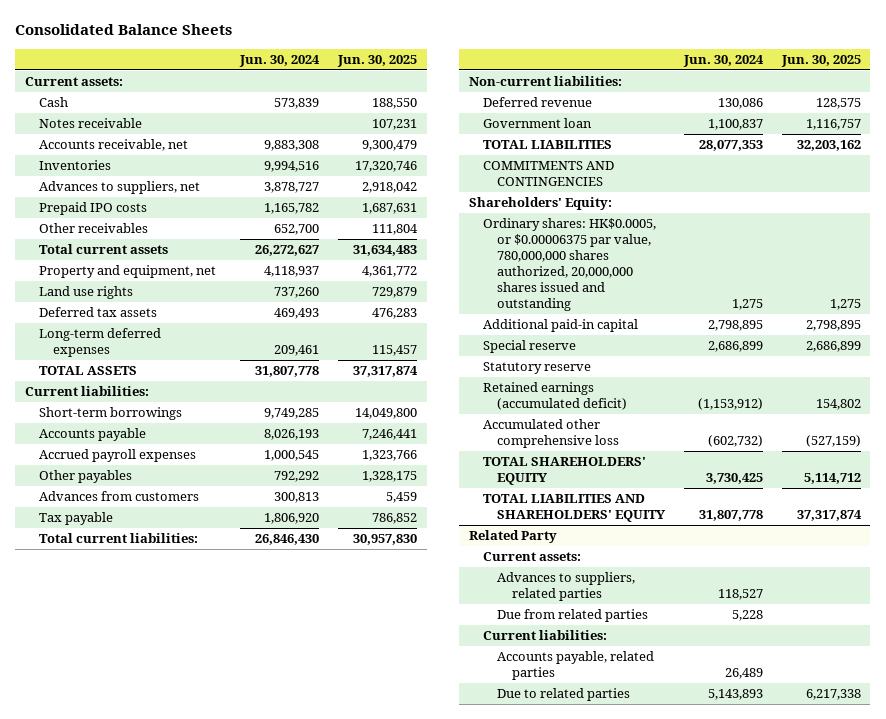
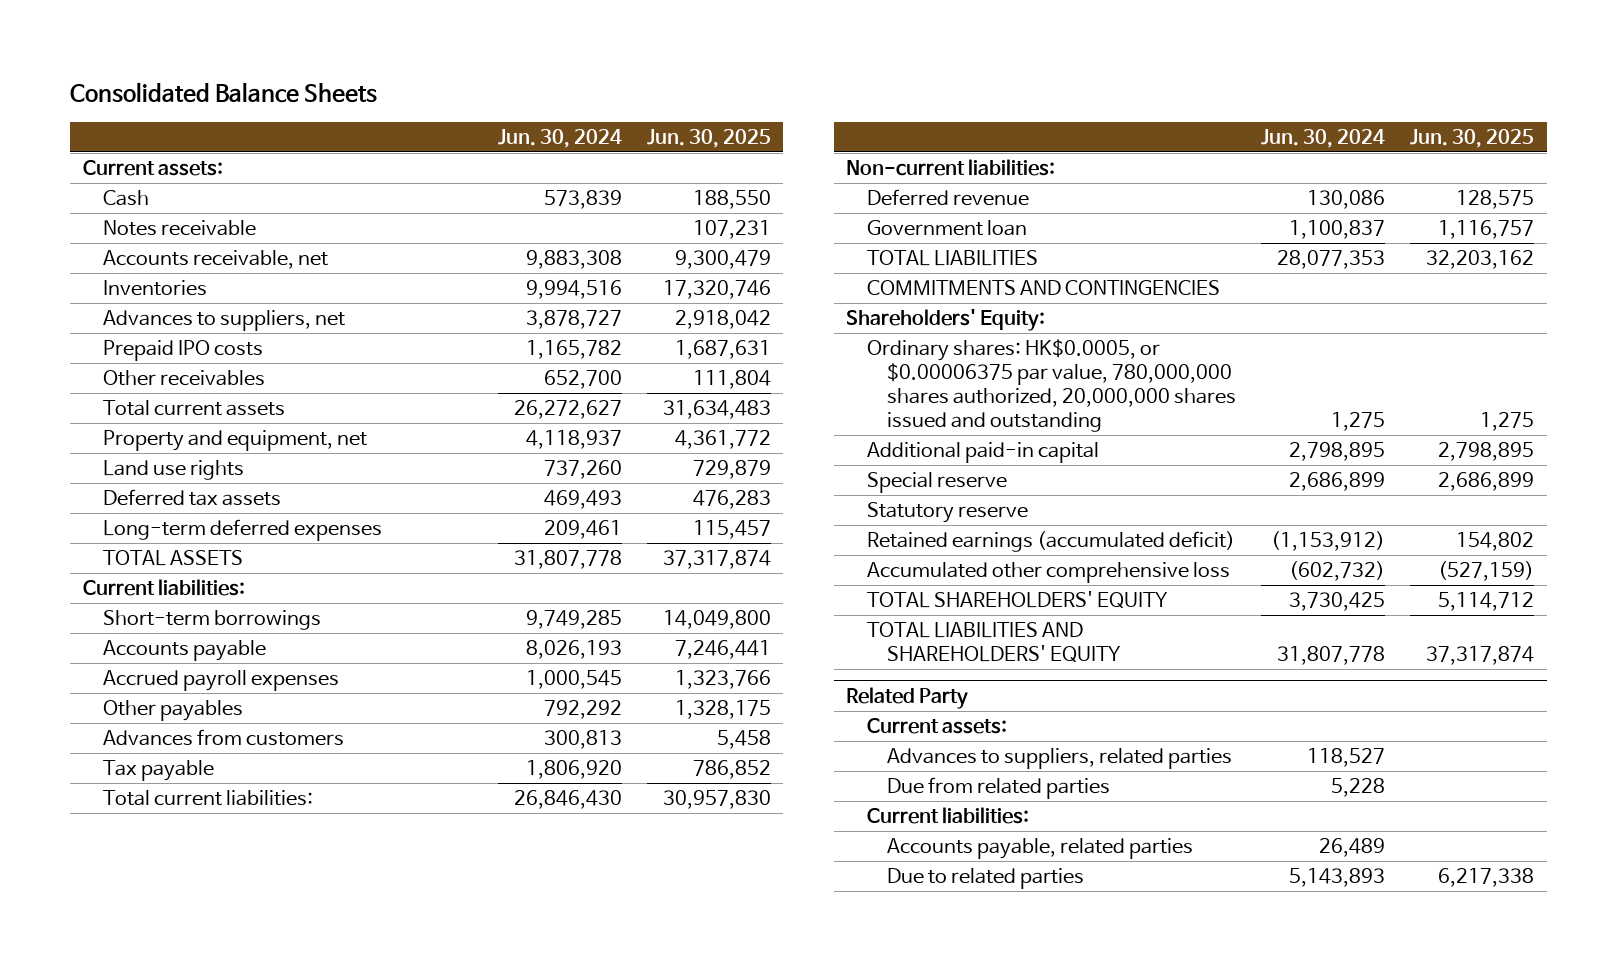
[386,492,418,504] 5,459 -> [716,730,771,750] 5,458

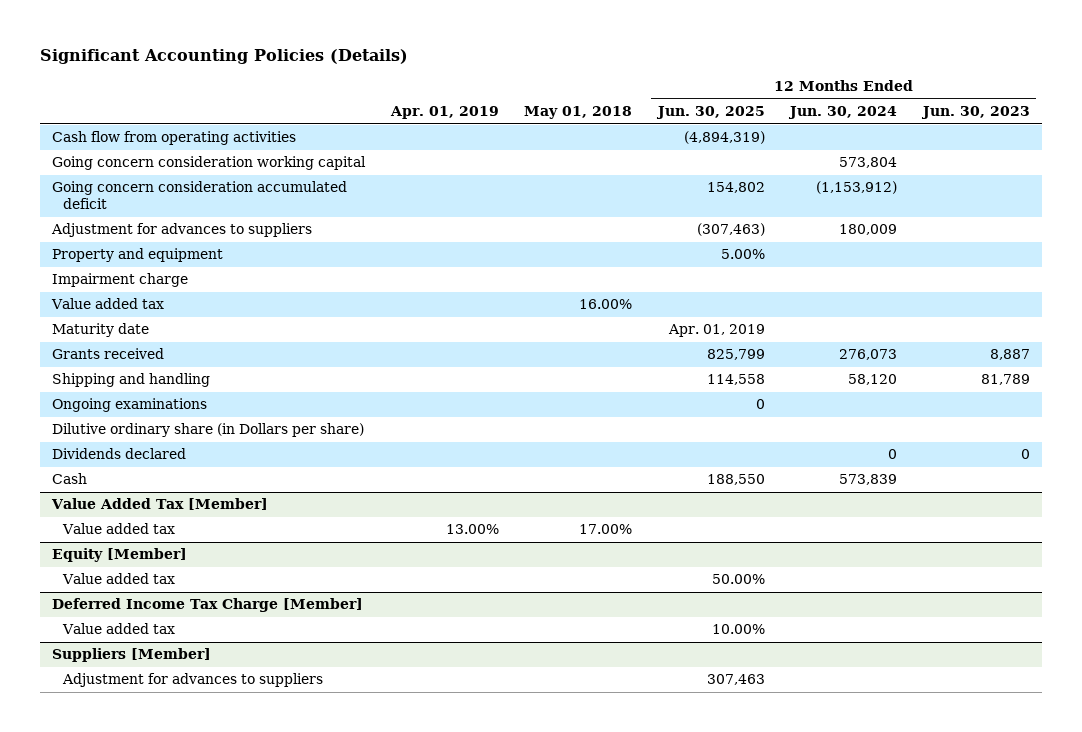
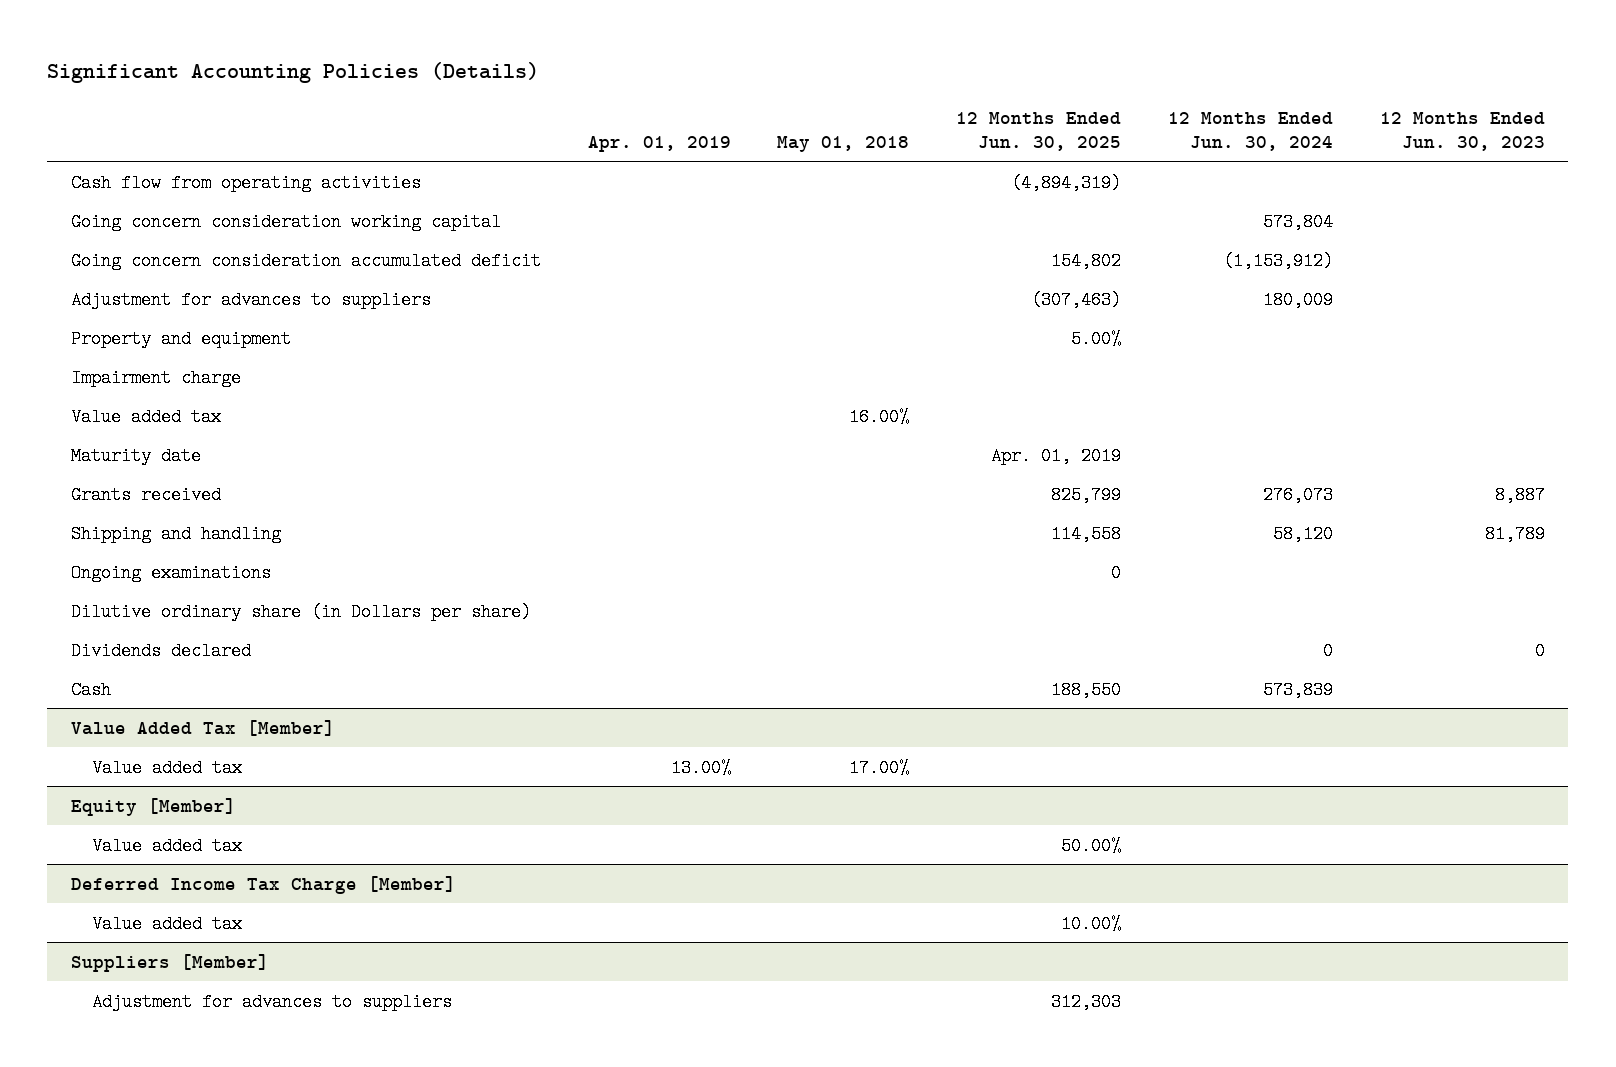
[706,674,765,686] 307,463 -> [1051,992,1122,1011] 312,303

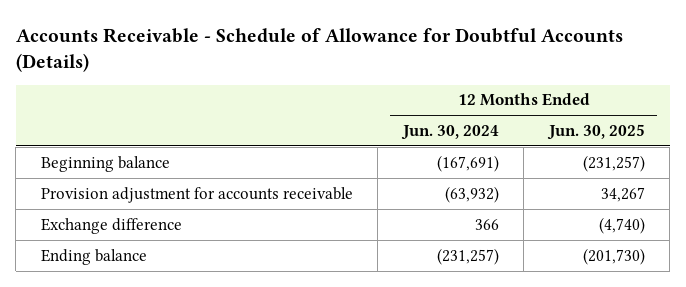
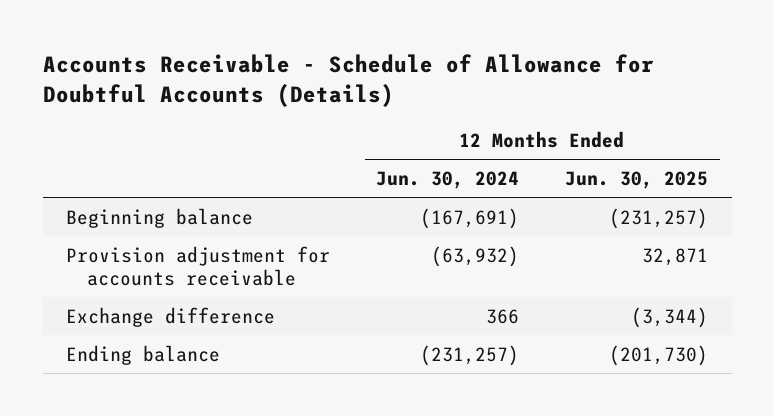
[600,186,645,202] 34,267 -> [642,247,709,266] 32,871
[598,216,645,234] (4,740) -> [631,306,709,328] (3,344)

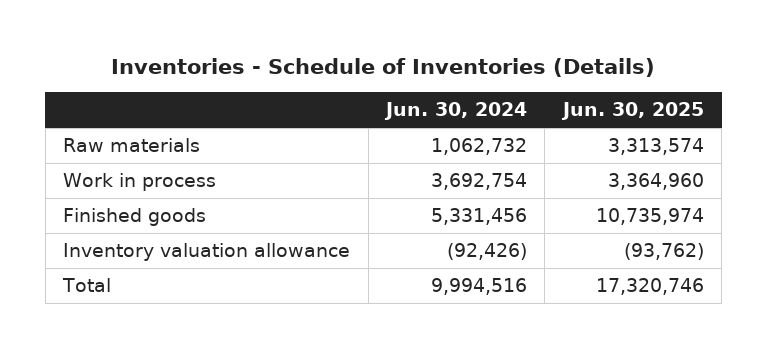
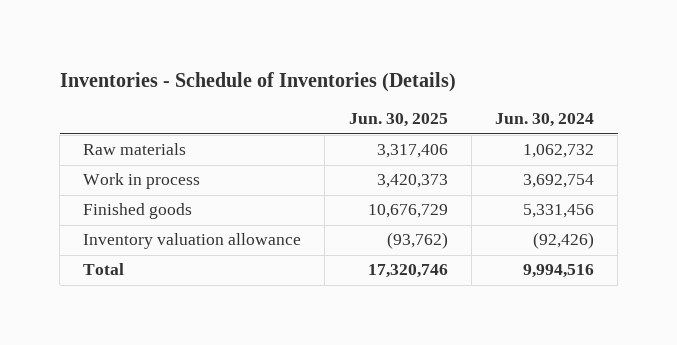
[607,138,704,156] 3,313,574 -> [376,144,448,159] 3,317,406
[607,173,704,191] 3,364,960 -> [376,174,448,189] 3,420,373
[595,208,704,226] 10,735,974 -> [367,204,448,219] 10,676,729

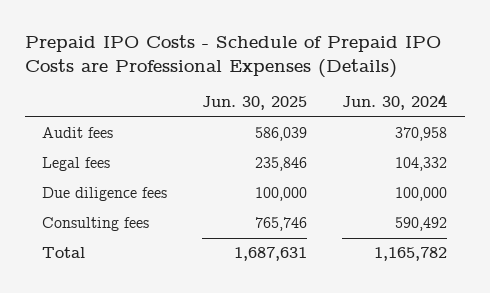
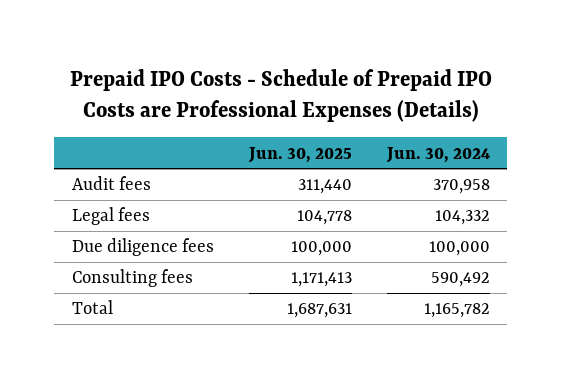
[255,127,308,142] 586,039 -> [297,179,352,195] 311,440
[255,157,308,172] 235,846 -> [296,210,352,226] 104,778
[255,217,308,232] 765,746 -> [290,272,352,288] 1,171,413

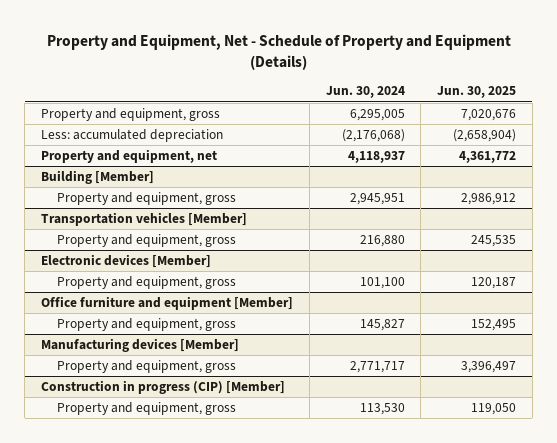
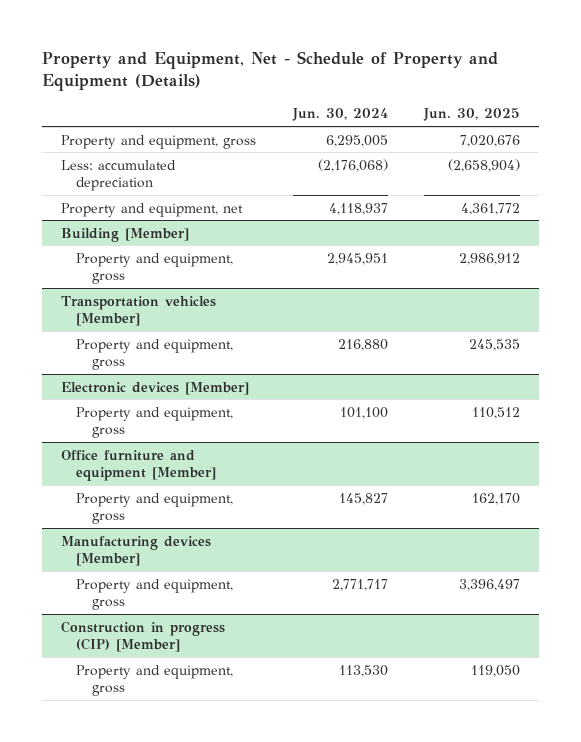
[471,277,517,290] 120,187 -> [472,406,521,419] 110,512
[471,319,517,332] 152,495 -> [472,492,521,505] 162,170

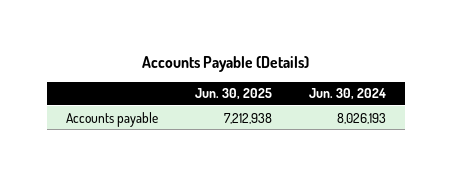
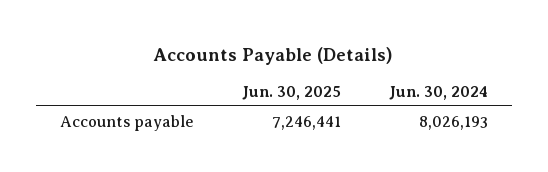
[223,112,272,124] 7,212,938 -> [272,116,342,131] 7,246,441

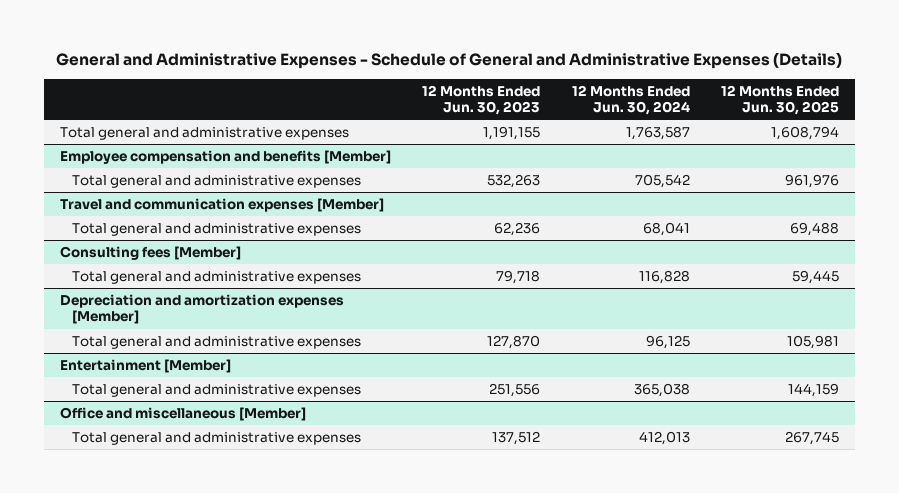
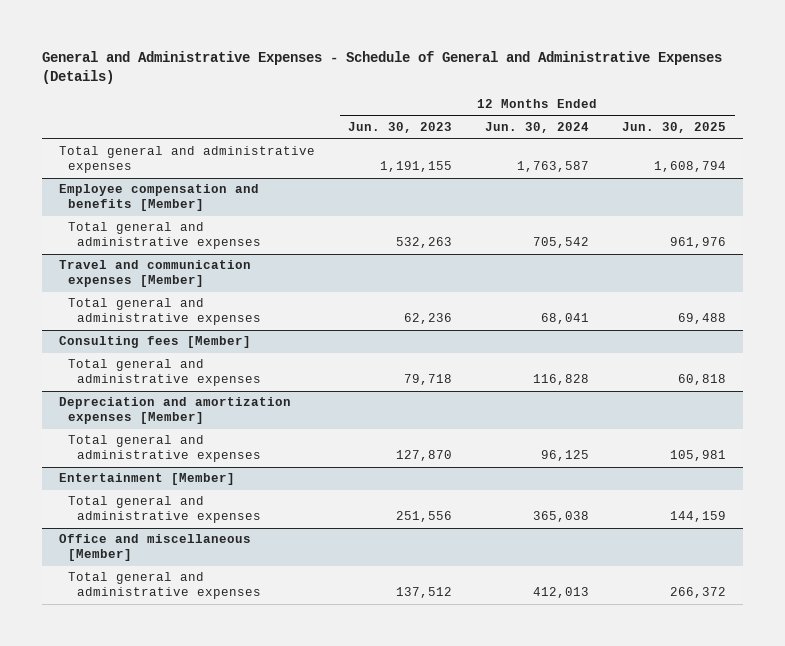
[792,270,840,285] 59,445 -> [678,374,727,386] 60,818
[785,431,840,446] 267,745 -> [670,587,727,599] 266,372

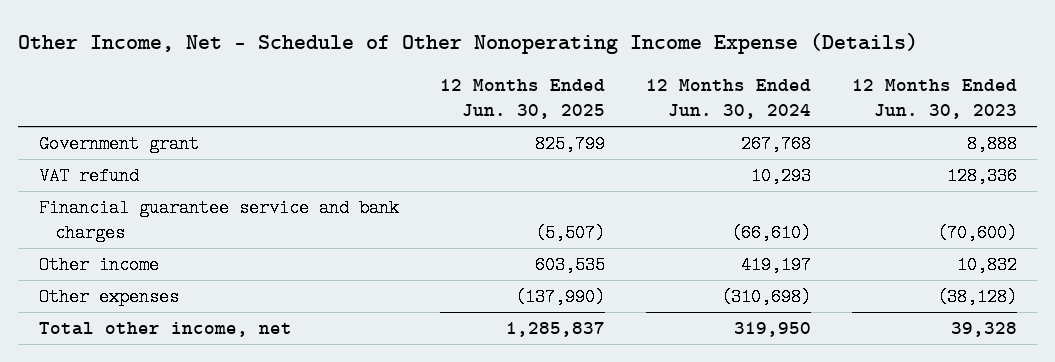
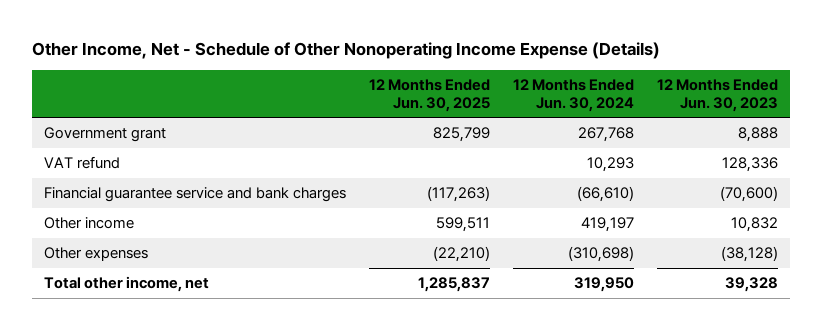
[534,224,605,243] (5,507) -> [426,186,490,203] (117,263)
[534,256,605,275] 603,535 -> [435,217,490,233] 599,511
[514,288,605,307] (137,990) -> [432,246,490,263] (22,210)

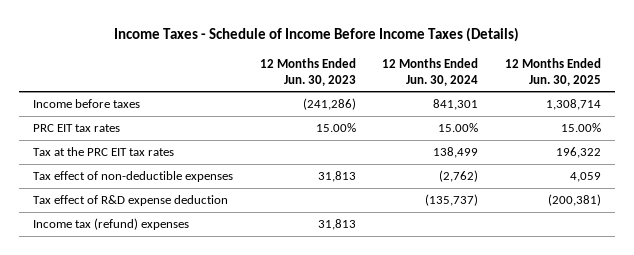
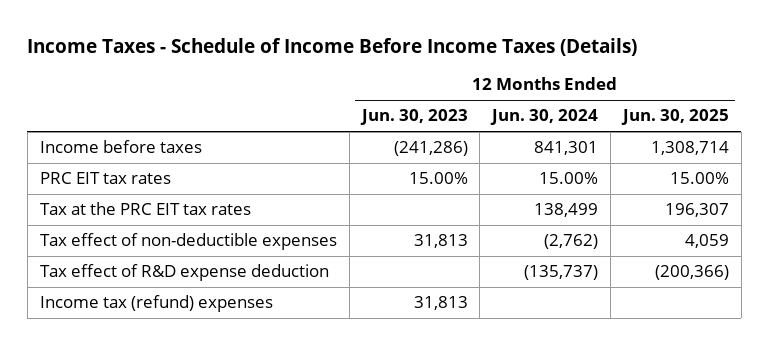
[556,146,602,158] 196,322 -> [664,203,729,218] 196,307
[548,193,602,206] (200,381) -> [654,265,729,281] (200,366)

